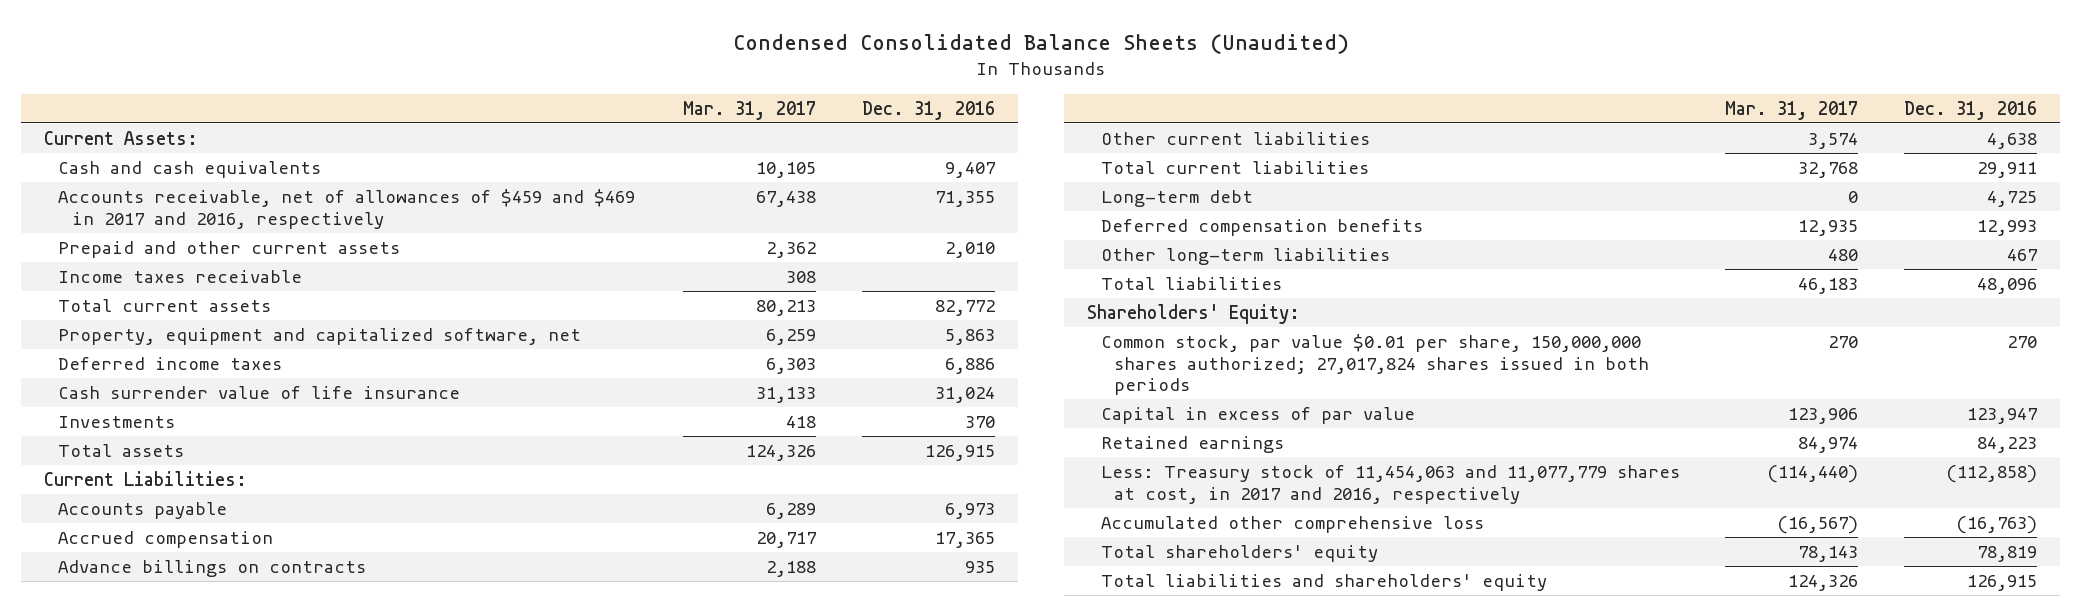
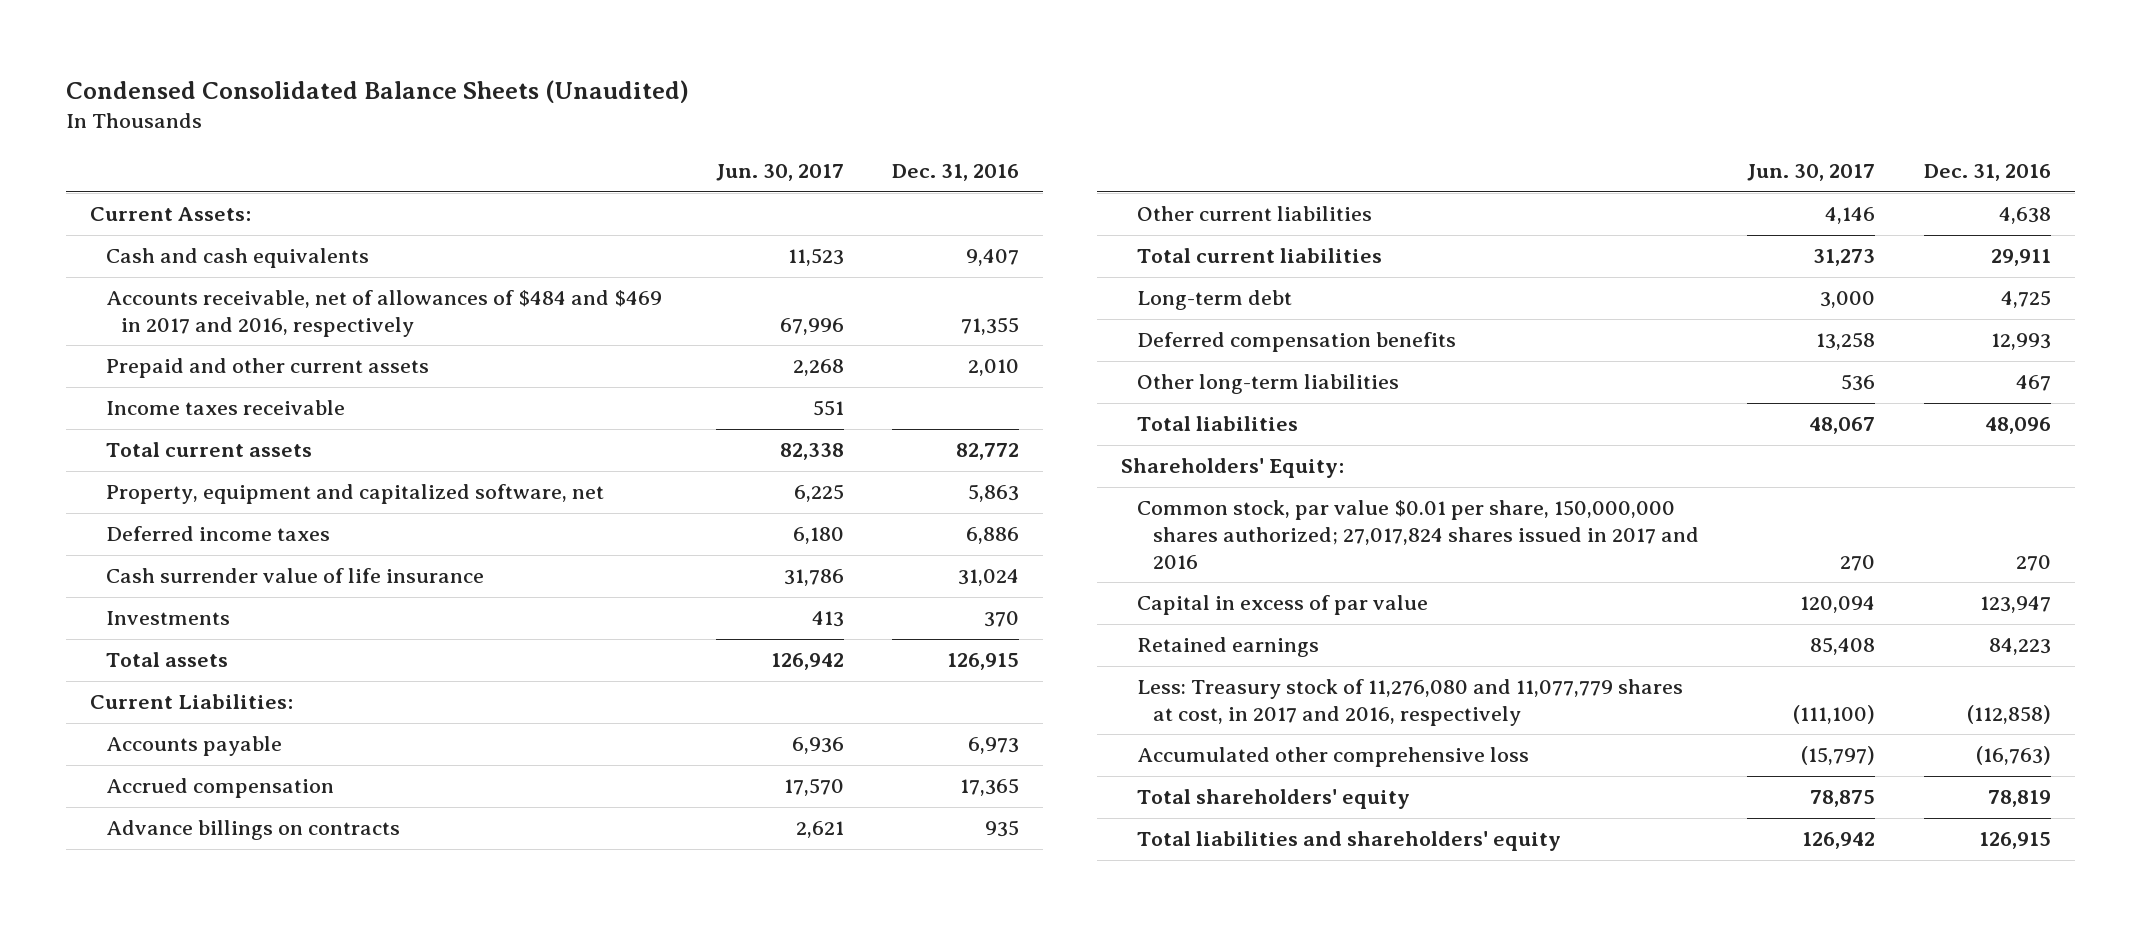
[682,100,816,120] Mar. 31, 2017 -> none
none -> [715,164,844,182] Jun. 30, 2017
[57,189,635,229] Accounts receivable, net of allowances of $459 and $469 in 2017 and 2016, respectively -> [105,290,662,338] Accounts receivable, net of allowances of $484 and $469 in 2017 and 2016, respectively
[1100,334,1650,396] Common stock, par value $0.01 per share, 150,000,000 shares authorized; 27,017,824 shares issued in both periods -> [1137,500,1699,569] Common stock, par value $0.01 per share, 150,000,000 shares authorized; 27,017,824 shares issued in 2017 and 2016
[1100,465,1680,504] Less: Treasury stock of 11,454,063 and 11,077,779 shares at cost, in 2017 and 2016, respectively -> [1137,679,1684,727] Less: Treasury stock of 11,276,080 and 11,077,779 shares at cost, in 2017 and 2016, respectively

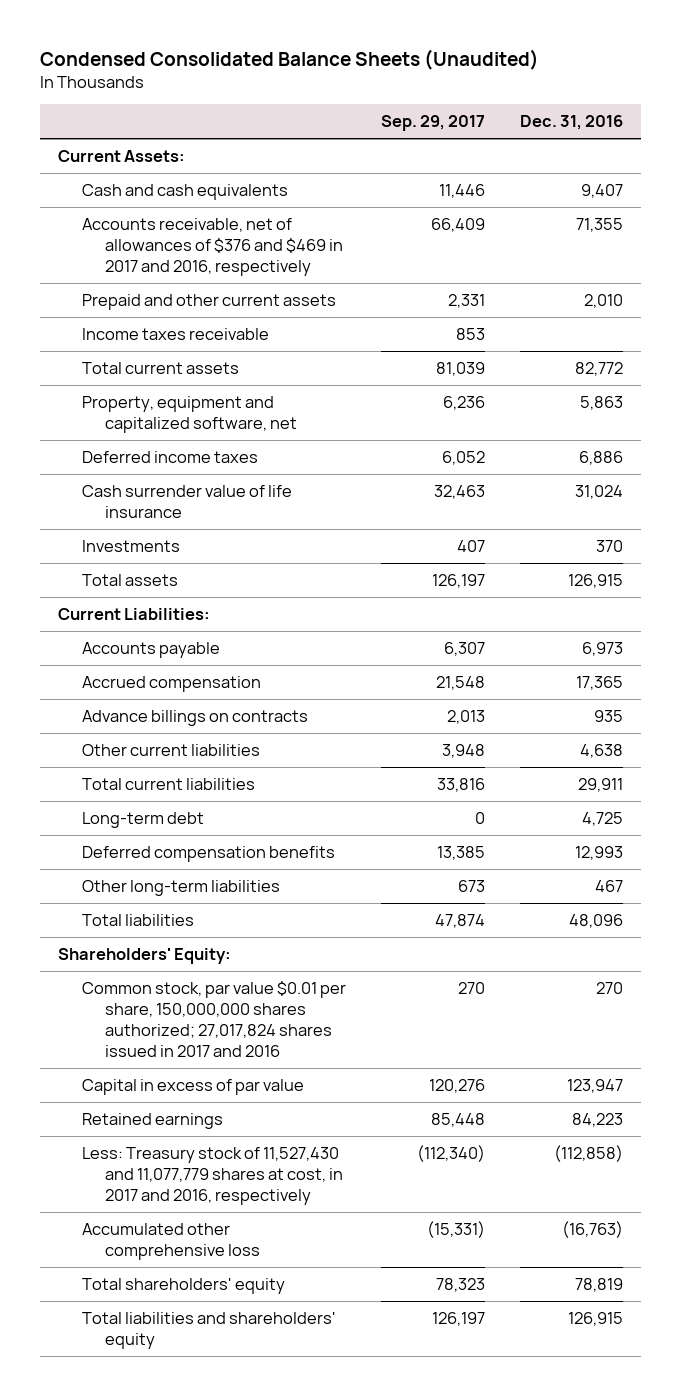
[715,164,844,182] Jun. 30, 2017 -> none
none -> [380,115,485,132] Sep. 29, 2017
[105,290,662,338] Accounts receivable, net of allowances of $484 and $469 in 2017 and 2016, respectively -> [81,217,344,276] Accounts receivable, net of allowances of $376 and $469 in 2017 and 2016, respectively
[1137,679,1684,727] Less: Treasury stock of 11,276,080 and 11,077,779 shares at cost, in 2017 and 2016, respectively -> [81,1146,344,1205] Less: Treasury stock of 11,527,430 and 11,077,779 shares at cost, in 2017 and 2016, respectively

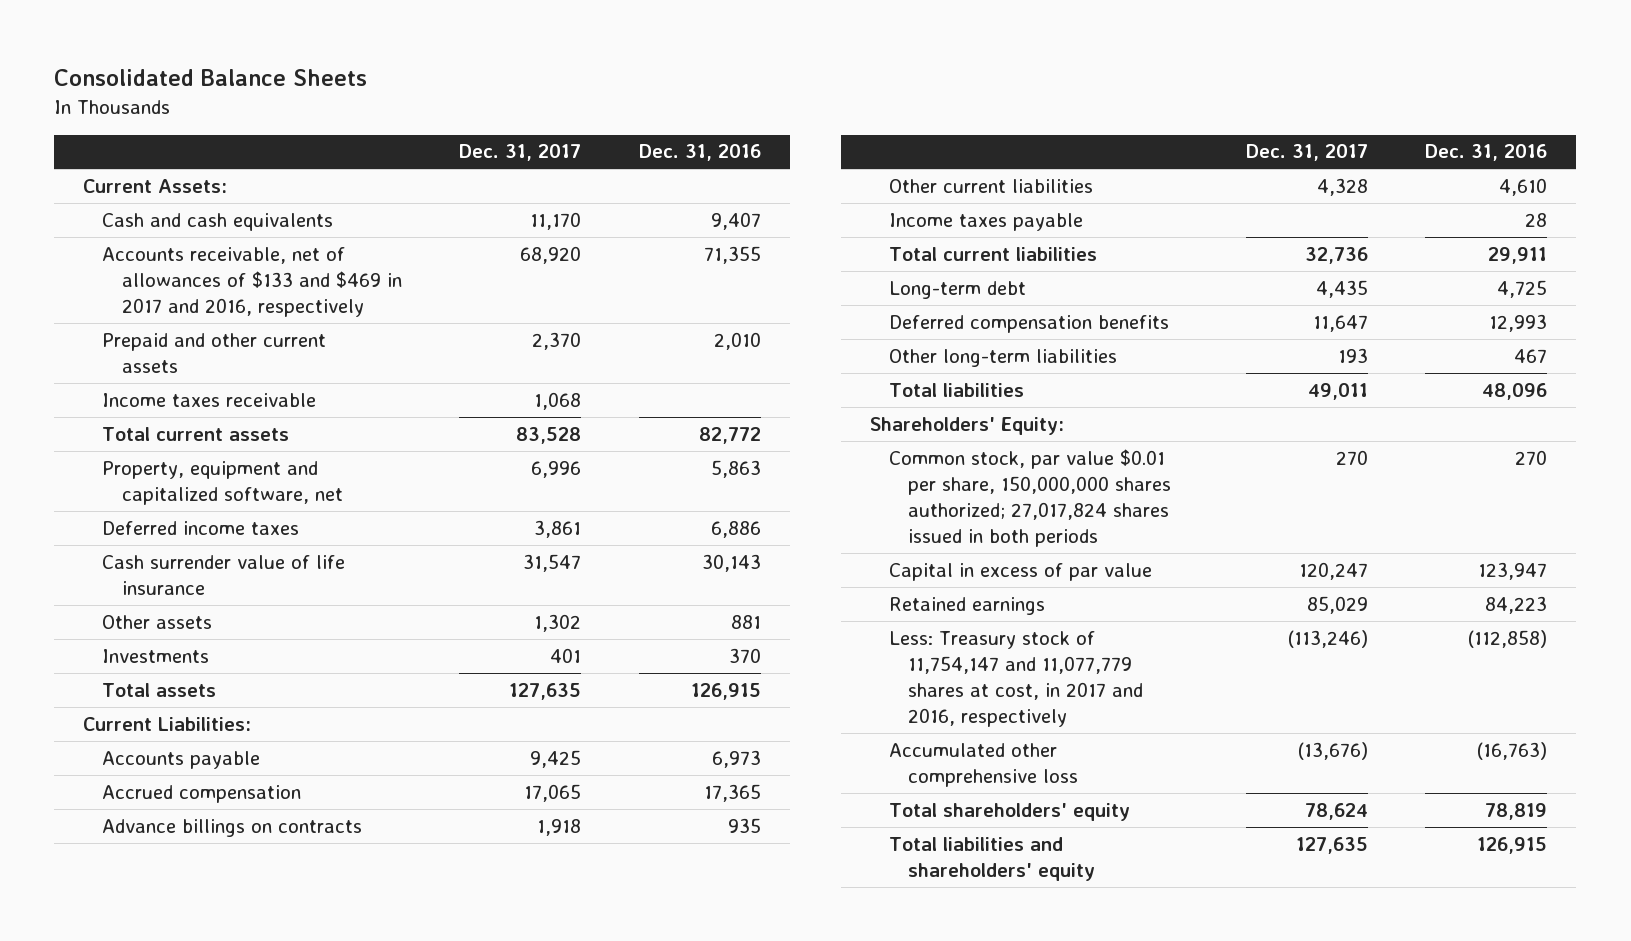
[39,48,539,70] Condensed Consolidated Balance Sheets (Unaudited) -> [54,69,368,87] Consolidated Balance Sheets
[380,115,485,132] Sep. 29, 2017 -> none
none -> [459,144,582,162] Dec. 31, 2017
[81,217,344,276] Accounts receivable, net of allowances of $376 and $469 in 2017 and 2016, respectively -> [102,246,402,318] Accounts receivable, net of allowances of $133 and $469 in 2017 and 2016, respectively
[575,484,624,499] 31,024 -> [701,553,761,572] 30,143
none -> [102,614,213,629] Other assets
[580,743,624,758] 4,638 -> [1499,177,1548,196] 4,610
none -> [888,212,1083,231] Income taxes payable
[81,980,346,1057] Common stock, par value $0.01 per share, 150,000,000 shares authorized; 27,017,824 shares issued in 2017 and 2016 -> [888,448,1172,548] Common stock, par value $0.01 per share, 150,000,000 shares authorized; 27,017,824 shares issued in both periods
[81,1146,344,1205] Less: Treasury stock of 11,527,430 and 11,077,779 shares at cost, in 2017 and 2016, respectively -> [888,630,1144,728] Less: Treasury stock of 11,754,147 and 11,077,779 shares at cost, in 2017 and 2016, respectively

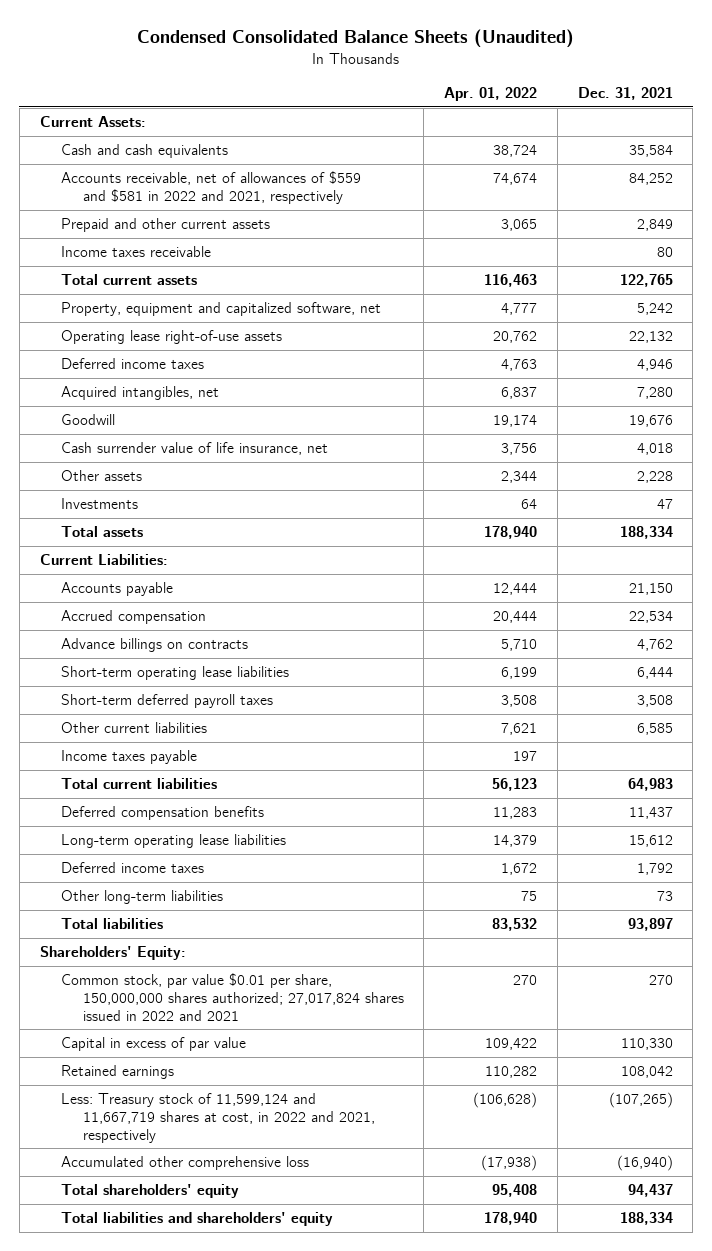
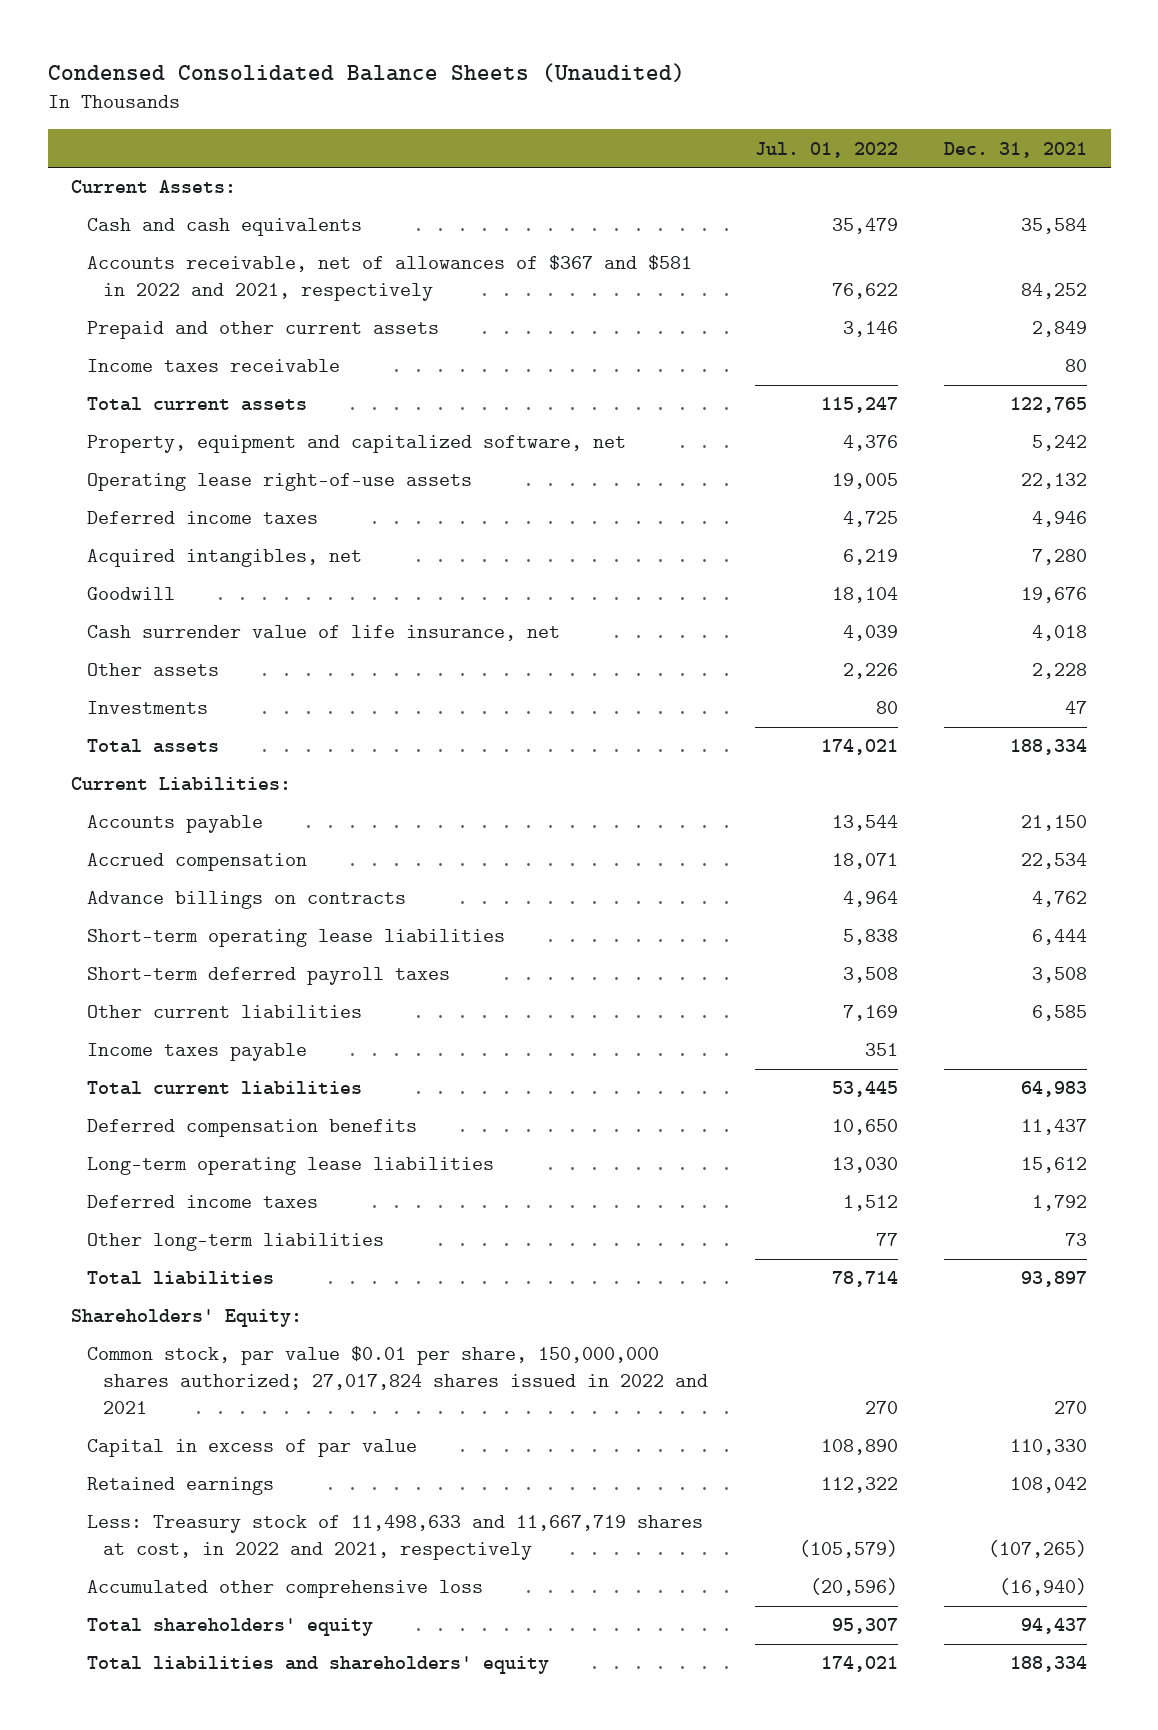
[444,87,538,102] Apr. 01, 2022 -> none
none -> [754,141,898,158] Jul. 01, 2022
[61,171,362,204] Accounts receivable, net of allowances of $559 and $581 in 2022 and 2021, respectively -> [87,255,693,302] Accounts receivable, net of allowances of $367 and $581 in 2022 and 2021, respectively
[61,1093,375,1143] Less: Treasury stock of 11,599,124 and 11,667,719 shares at cost, in 2022 and 2021, respectively -> [87,1515,704,1561] Less: Treasury stock of 11,498,633 and 11,667,719 shares at cost, in 2022 and 2021, respectively

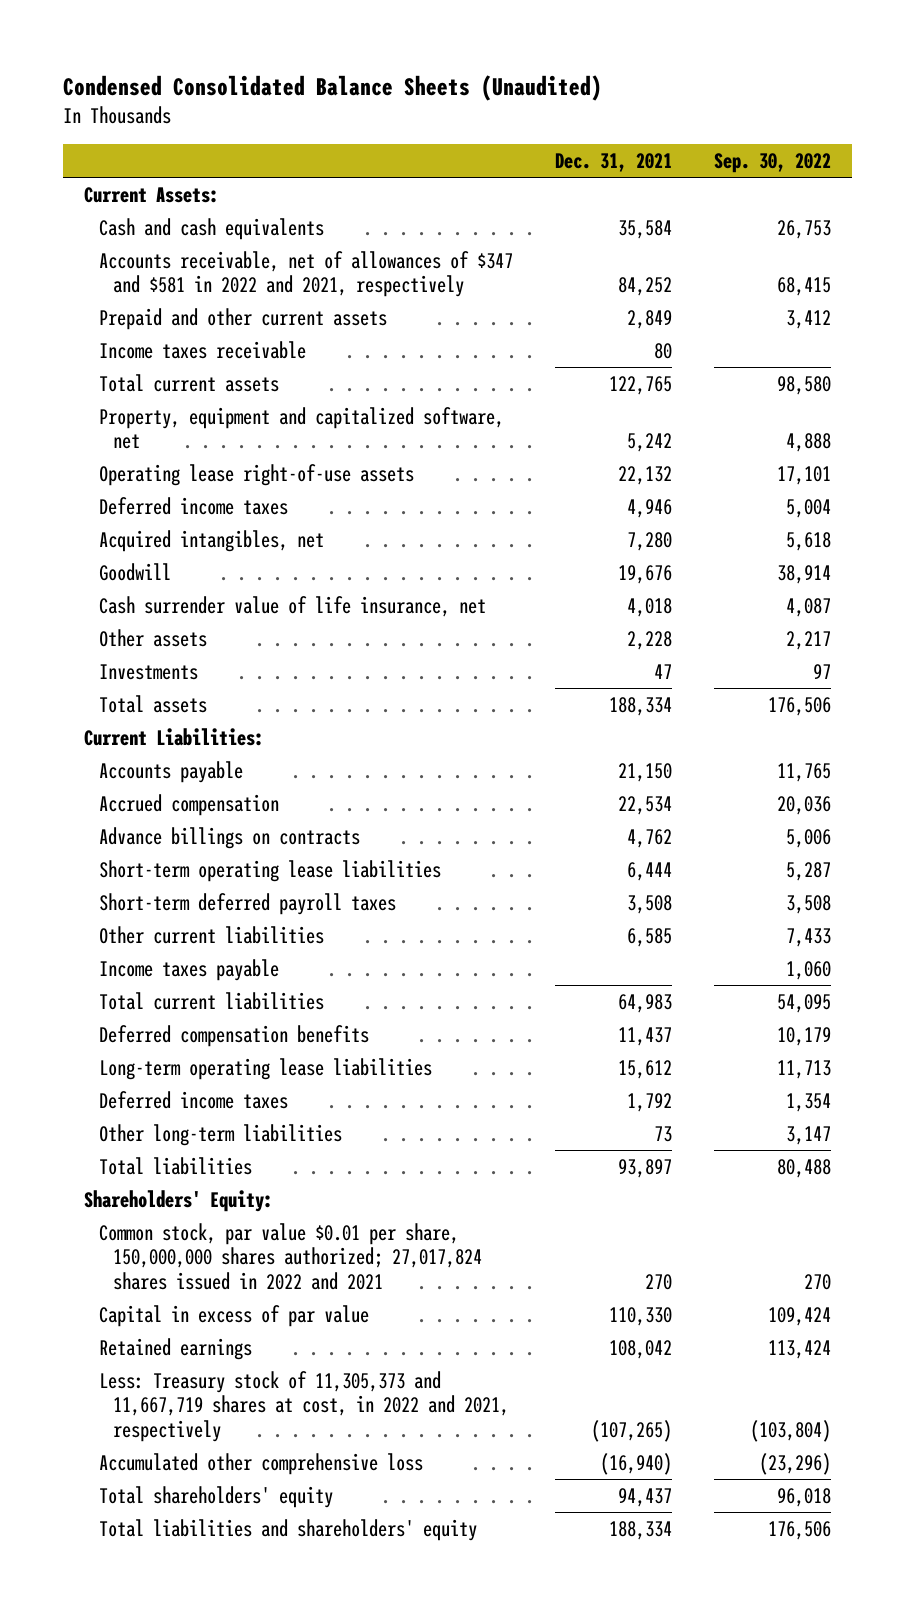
[754,141,898,158] Jul. 01, 2022 -> none
none -> [714,153,832,174] Sep. 30, 2022
[87,255,693,302] Accounts receivable, net of allowances of $367 and $581 in 2022 and 2021, respectively -> [98,250,513,298] Accounts receivable, net of allowances of $347 and $581 in 2022 and 2021, respectively
[87,1515,704,1561] Less: Treasury stock of 11,498,633 and 11,667,719 shares at cost, in 2022 and 2021, respectively -> [98,1370,510,1442] Less: Treasury stock of 11,305,373 and 11,667,719 shares at cost, in 2022 and 2021, respectively

